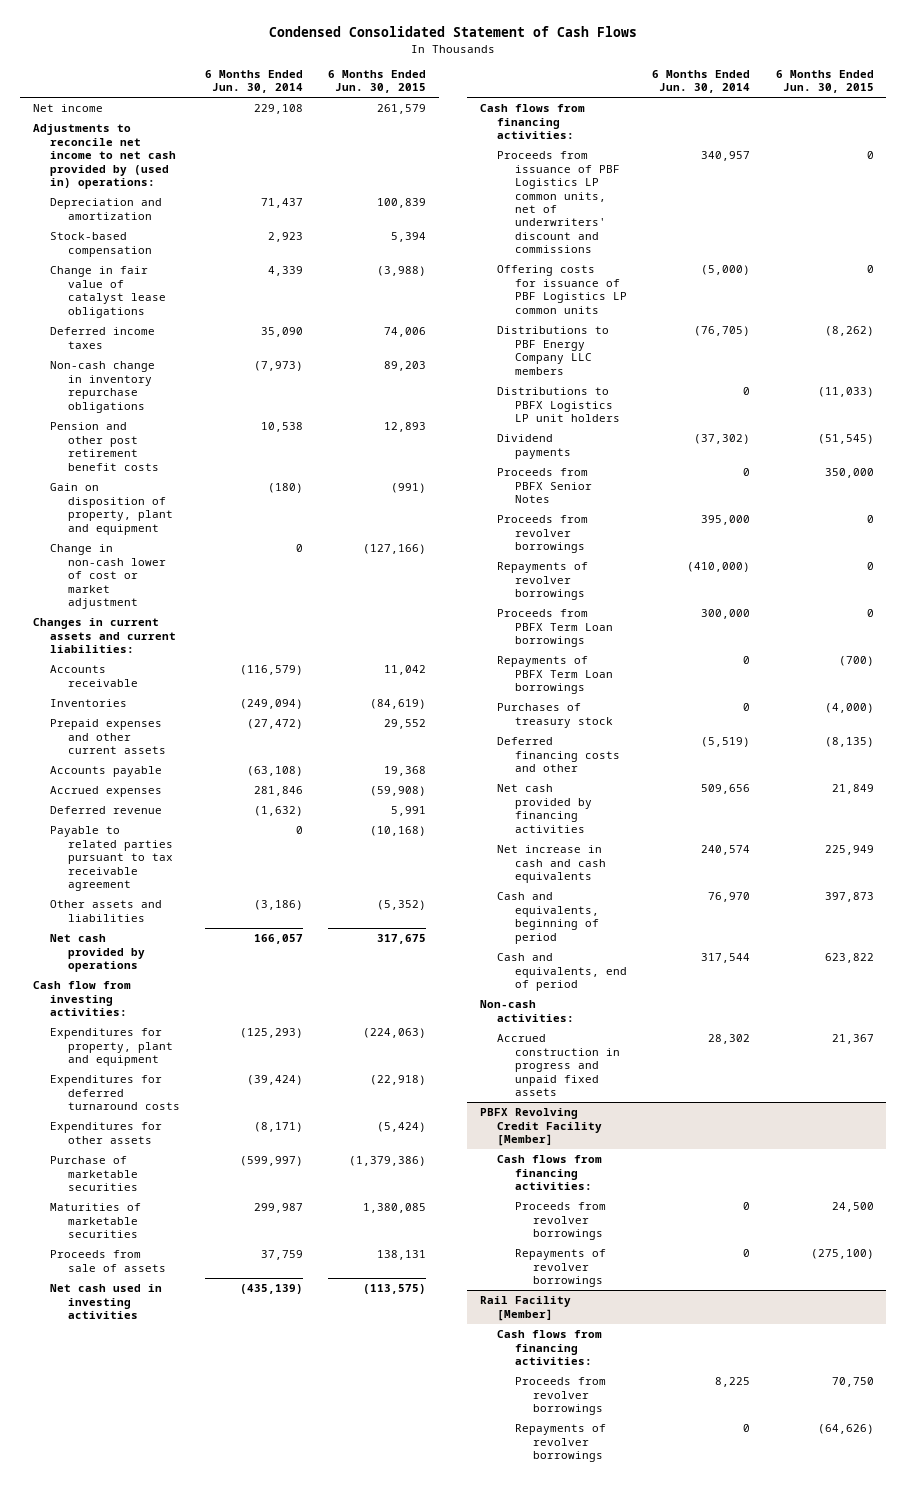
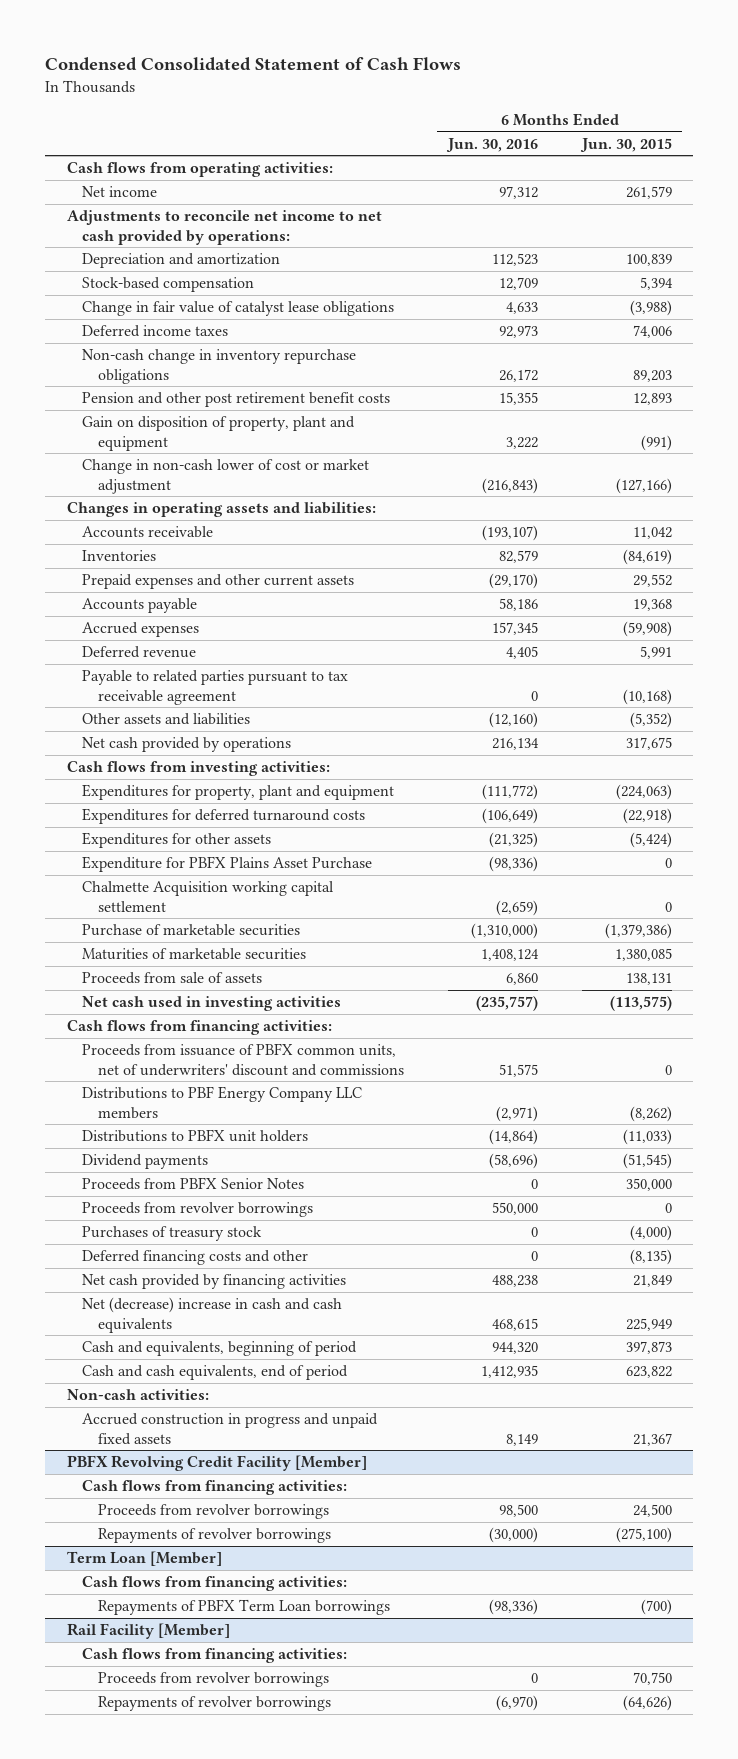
[205,69,304,94] 6 Months Ended Jun. 30, 2014 -> none
none -> [445,137,538,152] Jun. 30, 2016
none -> [66,162,333,178] Cash flows from operating activities:
[32,124,177,190] Adjustments to reconcile net income to net cash provided by (used in) operations: -> [66,210,382,245] Adjustments to reconcile net income to net cash provided by operations:
[32,618,177,654] Changes in current assets and current liabilities: -> [66,502,376,518] Changes in operating assets and liabilities:
[32,981,131,1017] Cash flow from investing activities: -> [66,761,330,777] Cash flows from investing activities:
none -> [82,856,373,873] Expenditure for PBFX Plains Asset Purchase
none -> [82,881,335,912] Chalmette Acquisition working capital settlement
[497,265,628,314] Offering costs for issuance of PBF Logistics LP common units -> none
[497,151,621,254] Proceeds from issuance of PBF Logistics LP common units, net of underwriters' discount and commissions -> [82,1043,404,1076] Proceeds from issuance of PBFX common units, net of underwriters' discount and commissions
[497,387,621,423] Distributions to PBFX Logistics LP unit holders -> [82,1129,309,1143] Distributions to PBFX unit holders
[497,562,589,601] Repayments of revolver borrowings -> none
[497,609,614,648] Proceeds from PBFX Term Loan borrowings -> none
[497,656,614,695] Repayments of PBFX Term Loan borrowings -> none
[497,845,607,884] Net increase in cash and cash equivalents -> [82,1297,343,1333] Net (decrease) increase in cash and cash equivalents
[497,953,628,992] Cash and equivalents, end of period -> [82,1365,349,1381] Cash and cash equivalents, end of period
none -> [66,1551,222,1567] Term Loan [Member]
none -> [82,1576,348,1592] Cash flows from financing activities:
none -> [97,1599,390,1616] Repayments of PBFX Term Loan borrowings

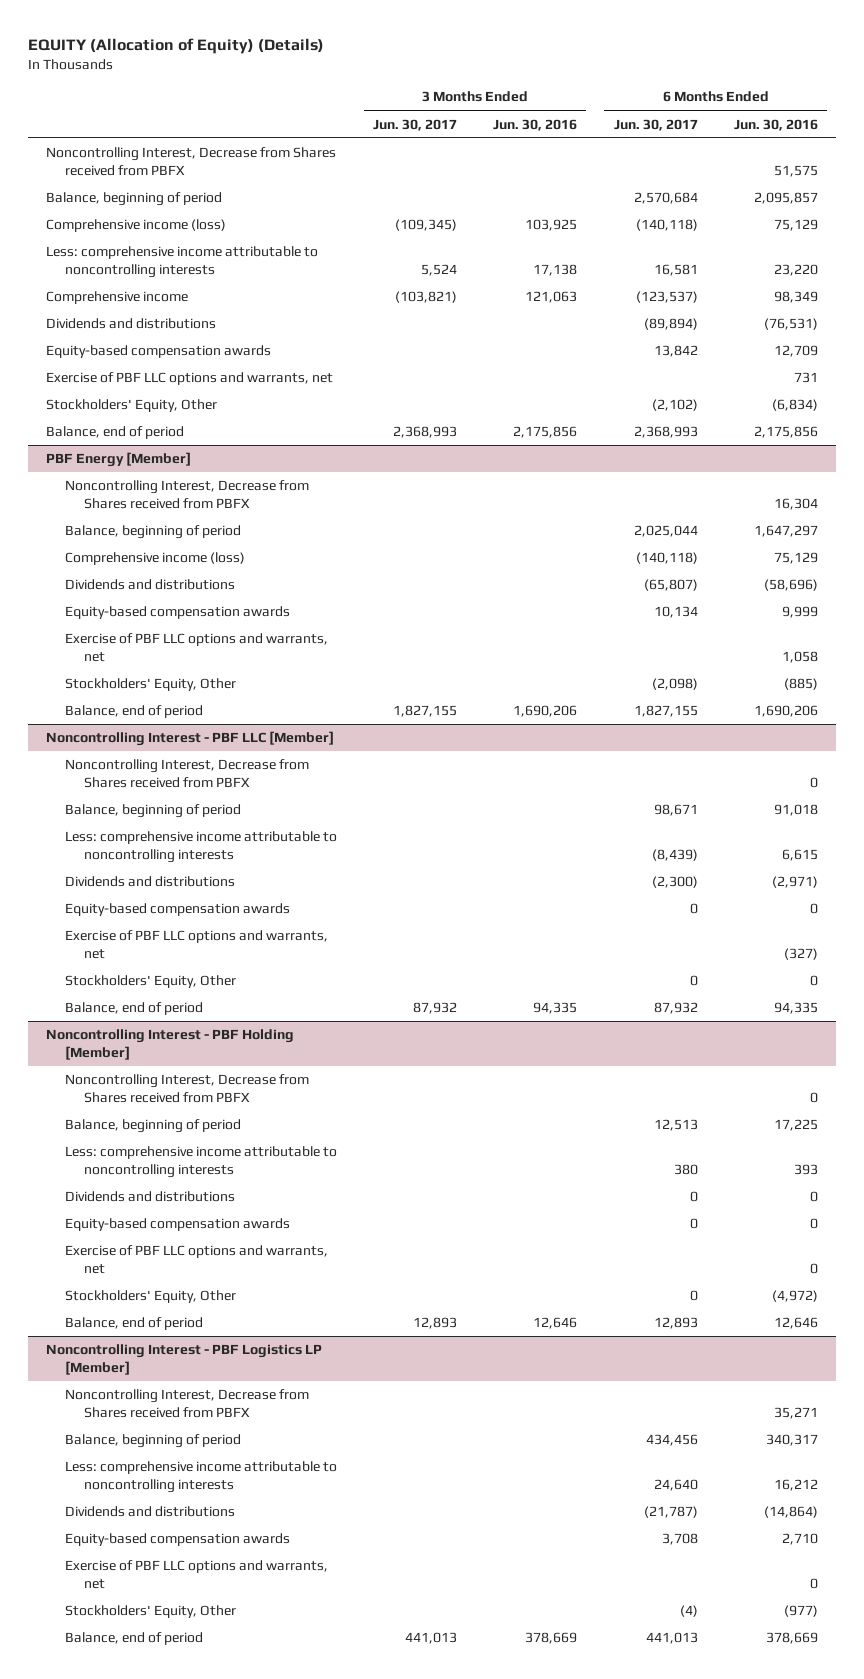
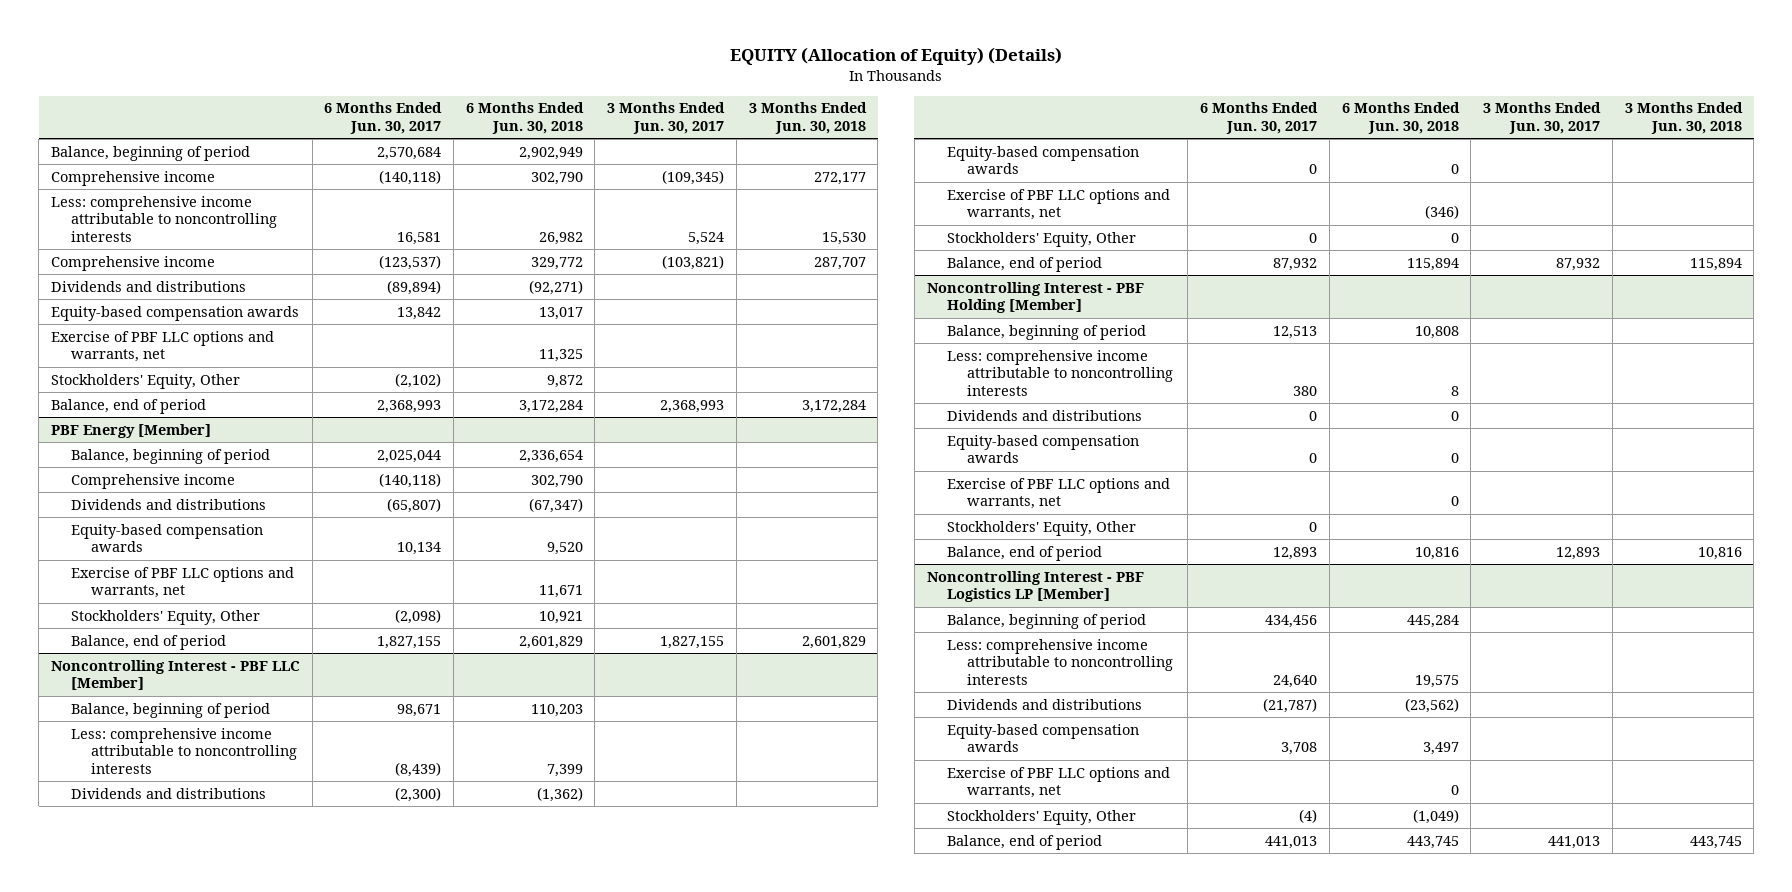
[493,118,578,131] Jun. 30, 2016 -> none
[733,118,818,131] Jun. 30, 2016 -> none
none -> [465,102,584,134] 6 Months Ended Jun. 30, 2018
none -> [748,102,867,134] 3 Months Ended Jun. 30, 2018
[46,147,337,177] Noncontrolling Interest, Decrease from Shares received from PBFX -> none
[46,219,227,233] Comprehensive income (loss) -> [50,170,215,186] Comprehensive income
[65,480,310,510] Noncontrolling Interest, Decrease from Shares received from PBFX -> none
[65,552,246,566] Comprehensive income (loss) -> [70,473,235,489] Comprehensive income
[65,759,310,789] Noncontrolling Interest, Decrease from Shares received from PBFX -> none
[65,1074,310,1104] Noncontrolling Interest, Decrease from Shares received from PBFX -> none
[65,1389,310,1419] Noncontrolling Interest, Decrease from Shares received from PBFX -> none

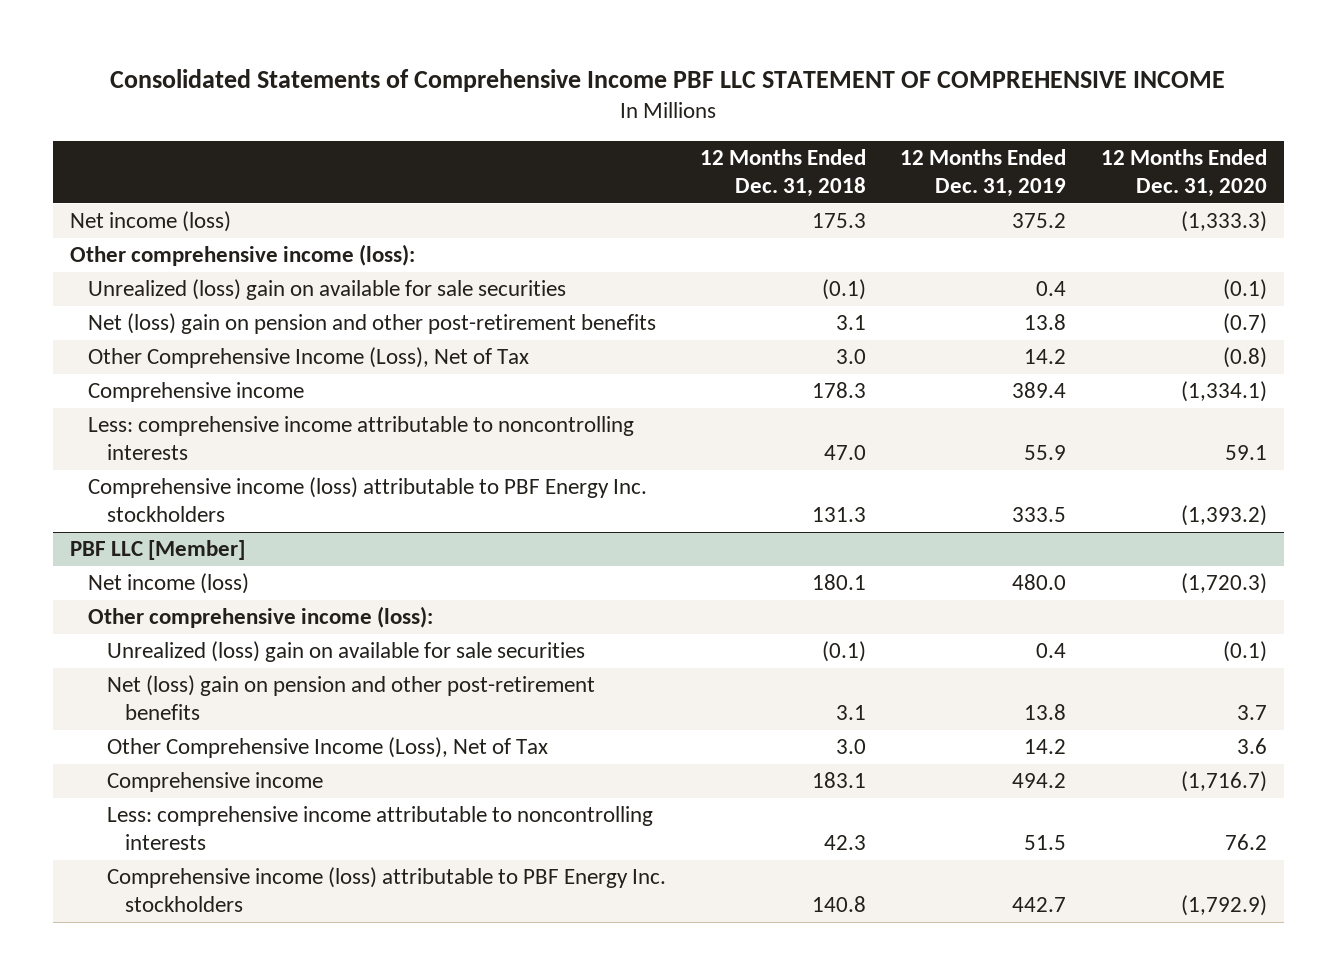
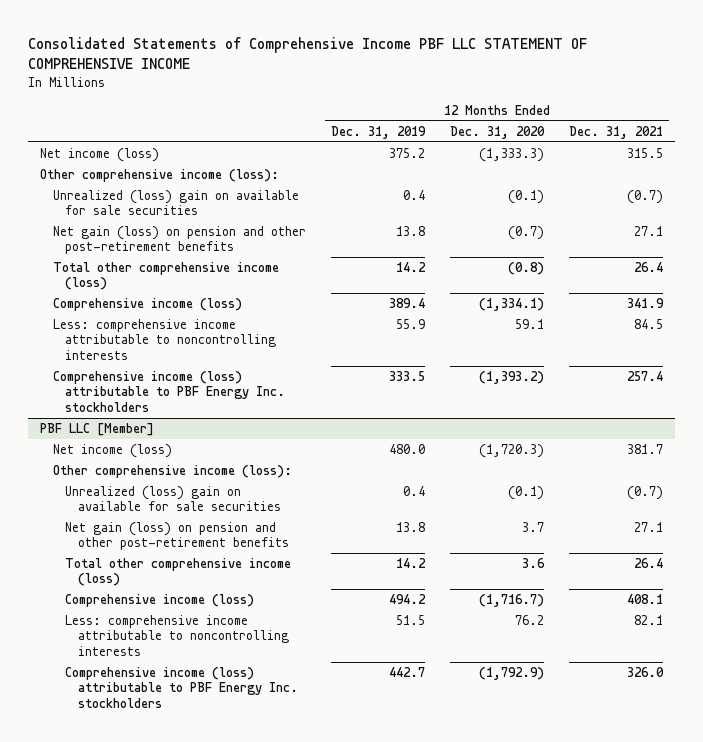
[700,149,867,197] 12 Months Ended Dec. 31, 2018 -> none
none -> [568,125,663,139] Dec. 31, 2021
[88,313,657,335] Net (loss) gain on pension and other post-retirement benefits -> [52,225,306,255] Net gain (loss) on pension and other post-retirement benefits
[88,347,530,369] Other Comprehensive Income (Loss), Net of Tax -> [52,261,279,291] Total other comprehensive income (loss)
[88,382,305,403] Comprehensive income -> [52,297,242,311] Comprehensive income (loss)
[106,675,595,721] Net (loss) gain on pension and other post-retirement benefits -> [65,521,289,551] Net gain (loss) on pension and other post-retirement benefits
[106,737,548,759] Other Comprehensive Income (Loss), Net of Tax -> [65,557,292,587] Total other comprehensive income (loss)
[106,772,323,793] Comprehensive income -> [65,593,255,607] Comprehensive income (loss)

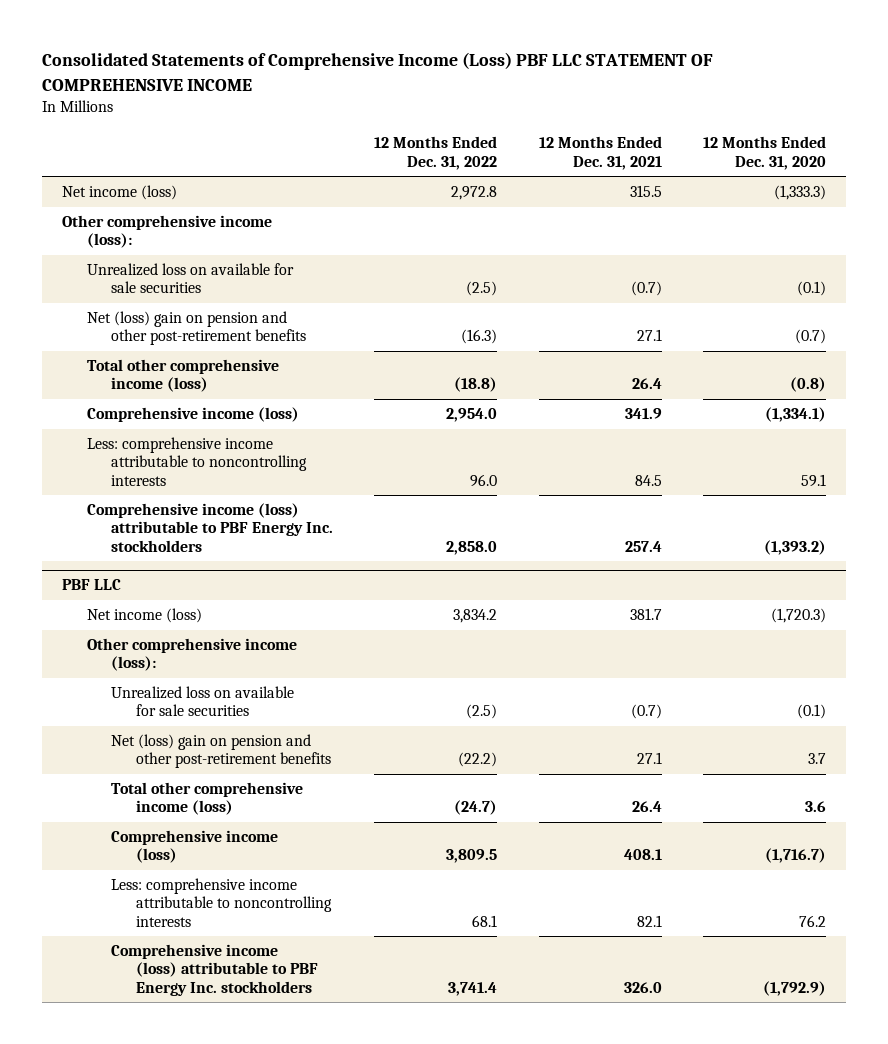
[28,36,588,70] Consolidated Statements of Comprehensive Income PBF LLC STATEMENT OF COMPREHENSIVE INCOME -> [41,52,713,91] Consolidated Statements of Comprehensive Income (Loss) PBF LLC STATEMENT OF COMPREHENSIVE INCOME
[330,125,426,139] Dec. 31, 2019 -> none
none -> [374,136,498,170] 12 Months Ended Dec. 31, 2022
[52,189,299,216] Unrealized (loss) gain on available for sale securities -> [86,263,294,294] Unrealized loss on available for sale securities
[52,225,306,255] Net gain (loss) on pension and other post-retirement benefits -> [86,311,307,346] Net (loss) gain on pension and other post-retirement benefits
[40,422,155,436] PBF LLC [Member] -> [62,579,122,591] PBF LLC
[65,485,281,512] Unrealized (loss) gain on available for sale securities -> [111,686,295,717] Unrealized loss on available for sale securities
[65,521,289,551] Net gain (loss) on pension and other post-retirement benefits -> [111,734,331,769] Net (loss) gain on pension and other post-retirement benefits

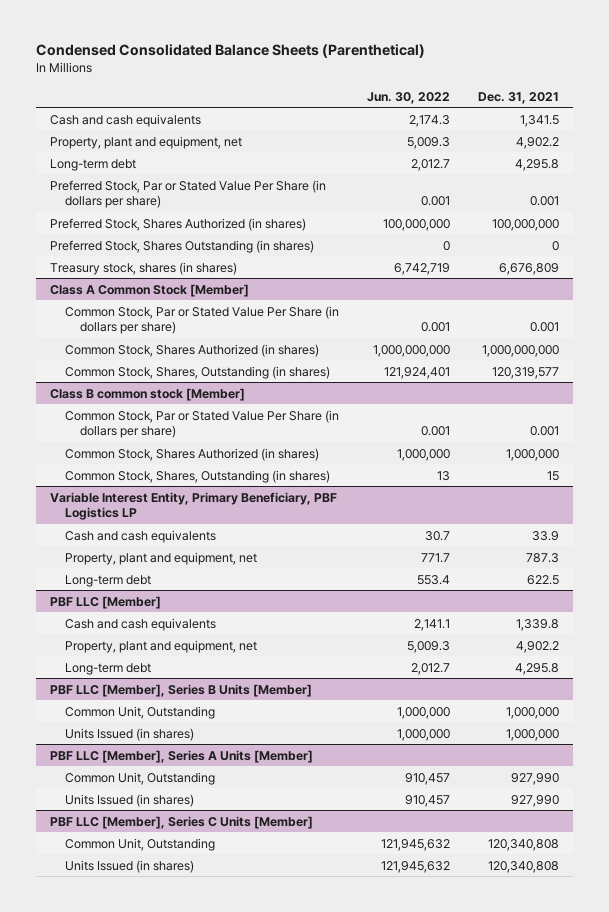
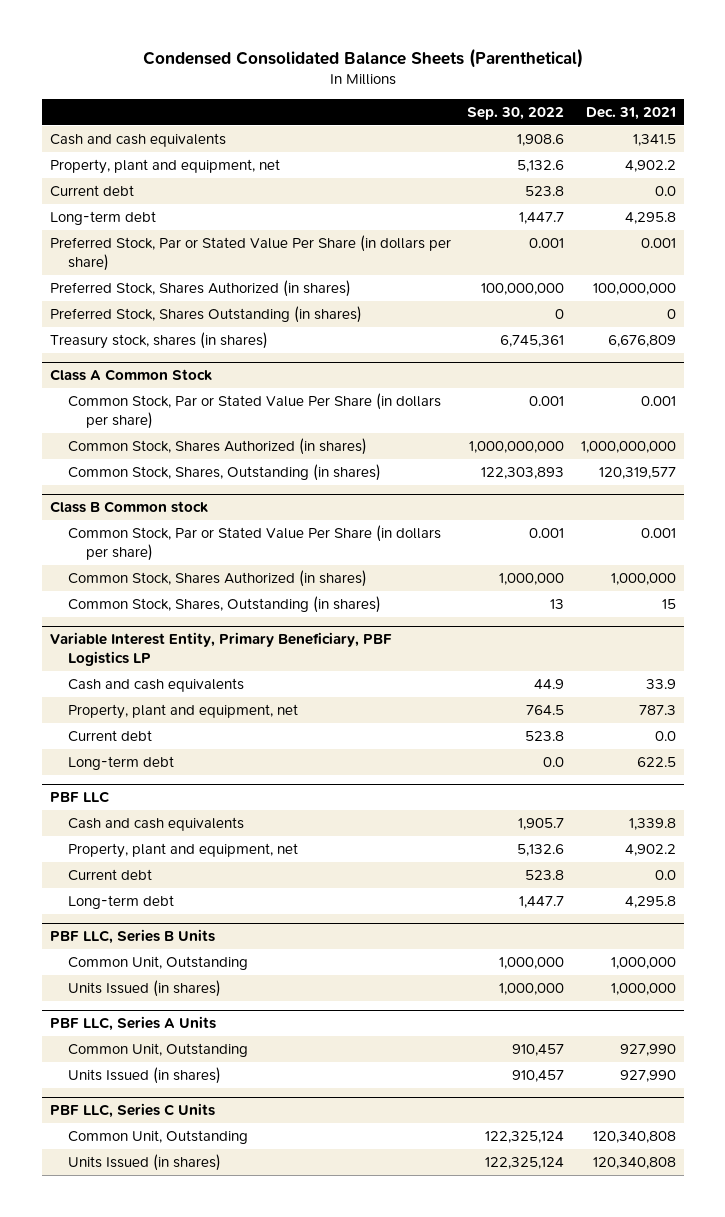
[367,91,451,104] Jun. 30, 2022 -> none
none -> [467,107,565,121] Sep. 30, 2022
none -> [49,184,134,197] Current debt
[49,283,249,297] Class A Common Stock [Member] -> [49,369,212,382] Class A Common Stock
[49,387,245,401] Class B common stock [Member] -> [49,501,208,514] Class B Common stock
none -> [68,729,153,742] Current debt
[49,595,161,609] PBF LLC [Member] -> [49,791,110,804] PBF LLC
none -> [68,868,153,881] Current debt
[49,683,312,697] PBF LLC [Member], Series B Units [Member] -> [49,929,215,945] PBF LLC, Series B Units
[49,749,313,763] PBF LLC [Member], Series A Units [Member] -> [49,1016,216,1032] PBF LLC, Series A Units
[49,815,313,829] PBF LLC [Member], Series C Units [Member] -> [49,1103,215,1119] PBF LLC, Series C Units

